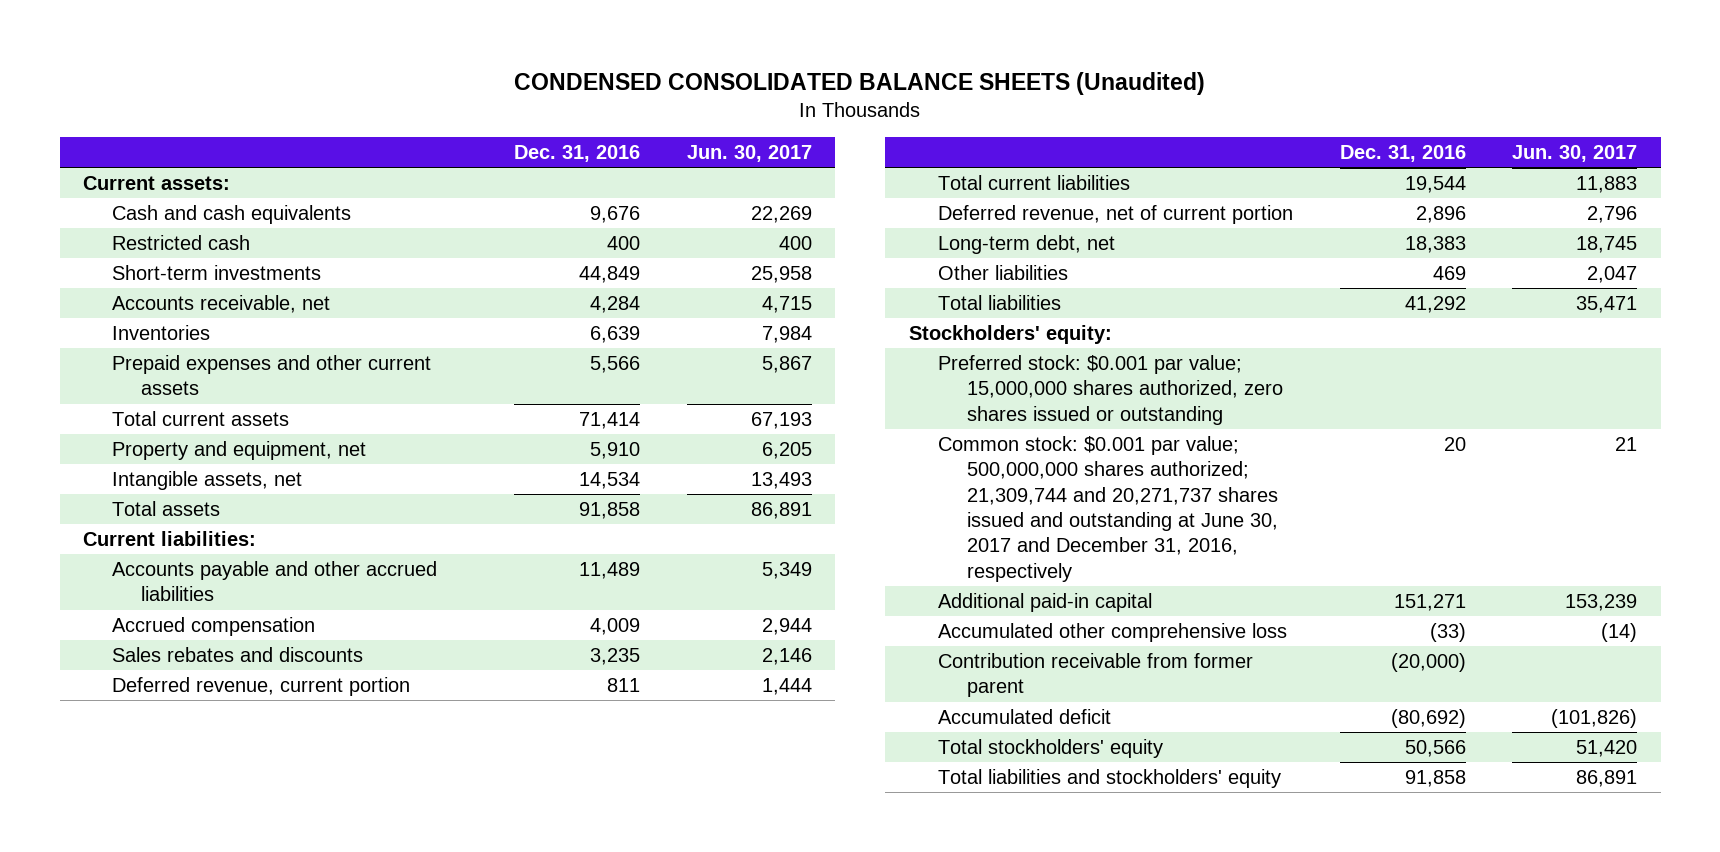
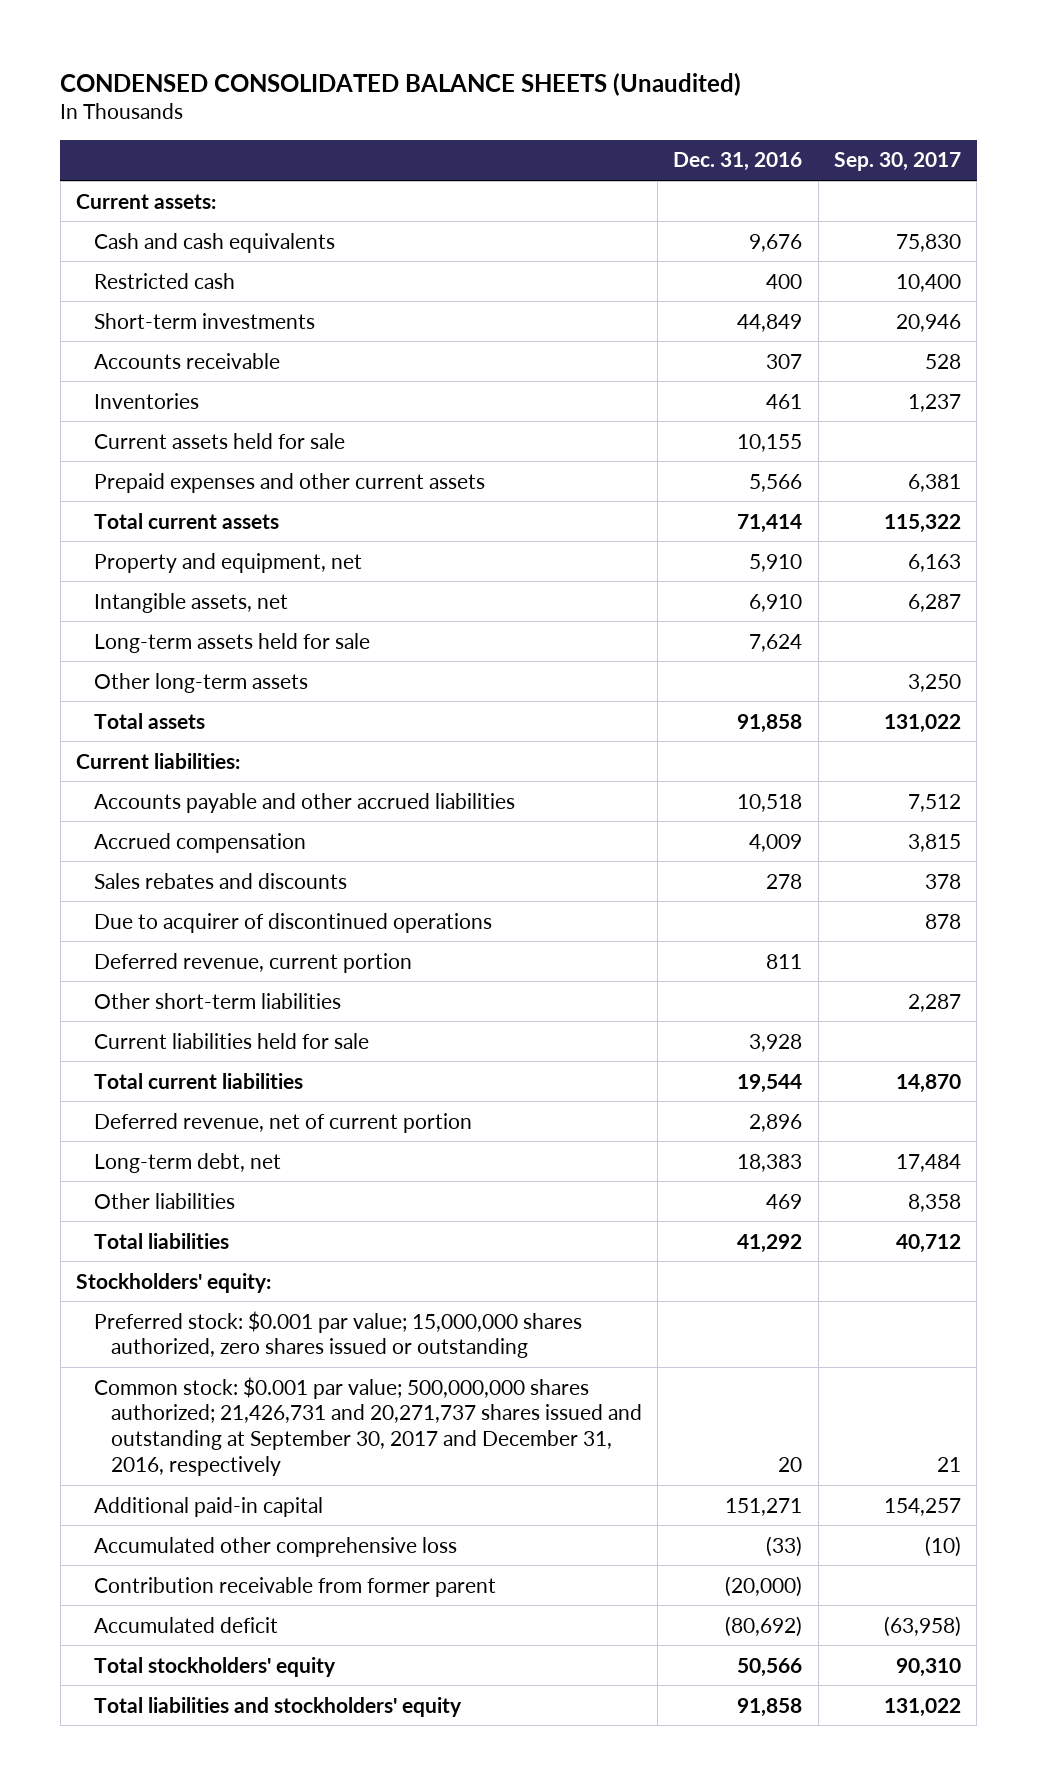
[686,145,812,163] Jun. 30, 2017 -> none
none -> [834,152,962,172] Sep. 30, 2017
[112,294,331,313] Accounts receivable, net -> [93,352,280,369] Accounts receivable
[589,295,640,313] 4,284 -> [766,353,803,369] 307
[589,325,640,343] 6,639 -> [766,393,803,409] 461
none -> [93,432,345,449] Current assets held for sale
[578,471,640,489] 14,534 -> [749,593,803,612] 6,910
none -> [93,632,370,653] Long-term assets held for sale
none -> [93,672,308,693] Other long-term assets
[578,561,640,579] 11,489 -> [737,793,803,812] 10,518
[589,647,640,665] 3,235 -> [766,873,803,889] 278
none -> [93,912,492,933] Due to acquirer of discontinued operations
none -> [93,992,341,1009] Other short-term liabilities
none -> [93,1032,369,1049] Current liabilities held for sale
[937,435,1278,582] Common stock: $0.001 par value; 500,000,000 shares authorized; 21,309,744 and 20,271,737 shares issued and outstanding at June 30, 2017 and December 31, 2016, respectively -> [93,1376,642,1477] Common stock: $0.001 par value; 500,000,000 shares authorized; 21,426,731 and 20,271,737 shares issued and outstanding at September 30, 2017 and December 31, 2016, respectively

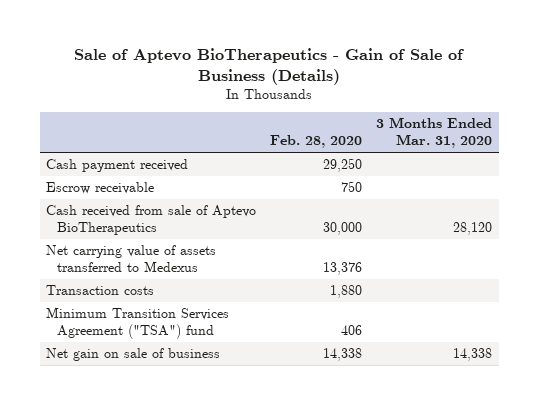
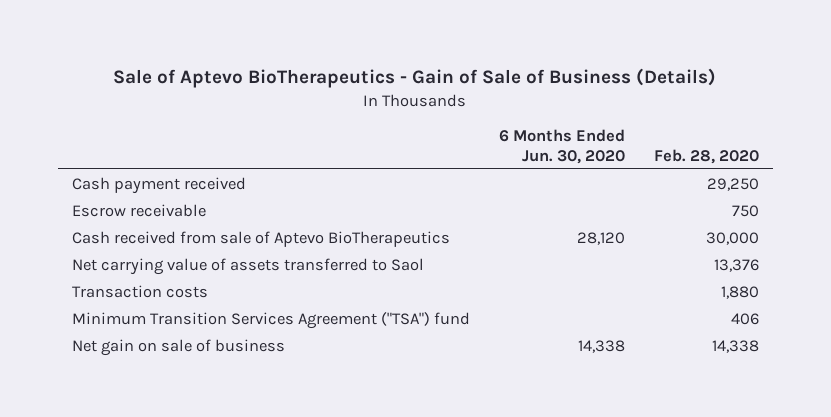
[375,117,492,149] 3 Months Ended Mar. 31, 2020 -> none
none -> [498,128,625,164] 6 Months Ended Jun. 30, 2020
[46,244,217,272] Net carrying value of assets transferred to Medexus -> [72,257,425,275] Net carrying value of assets transferred to Saol

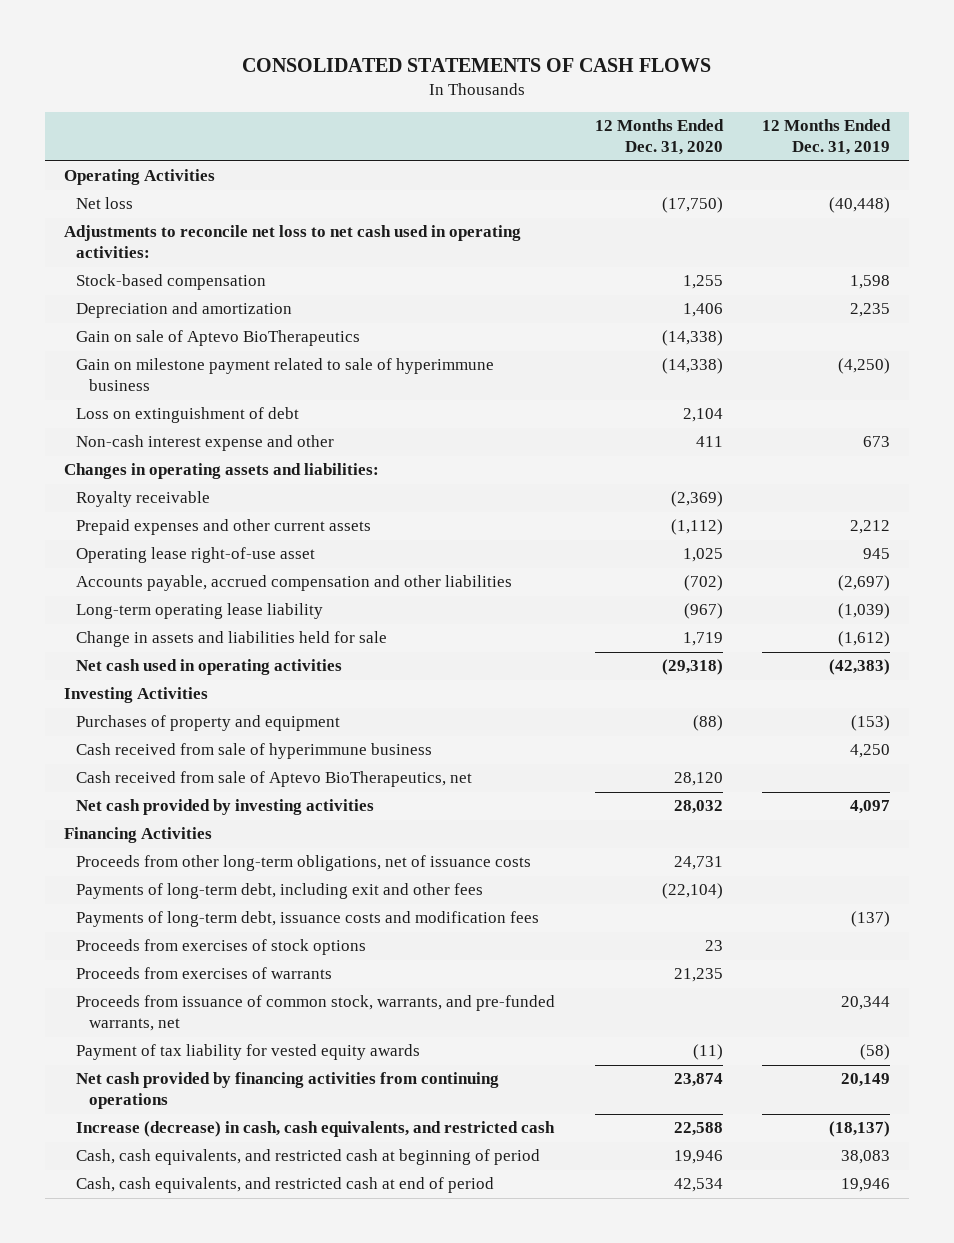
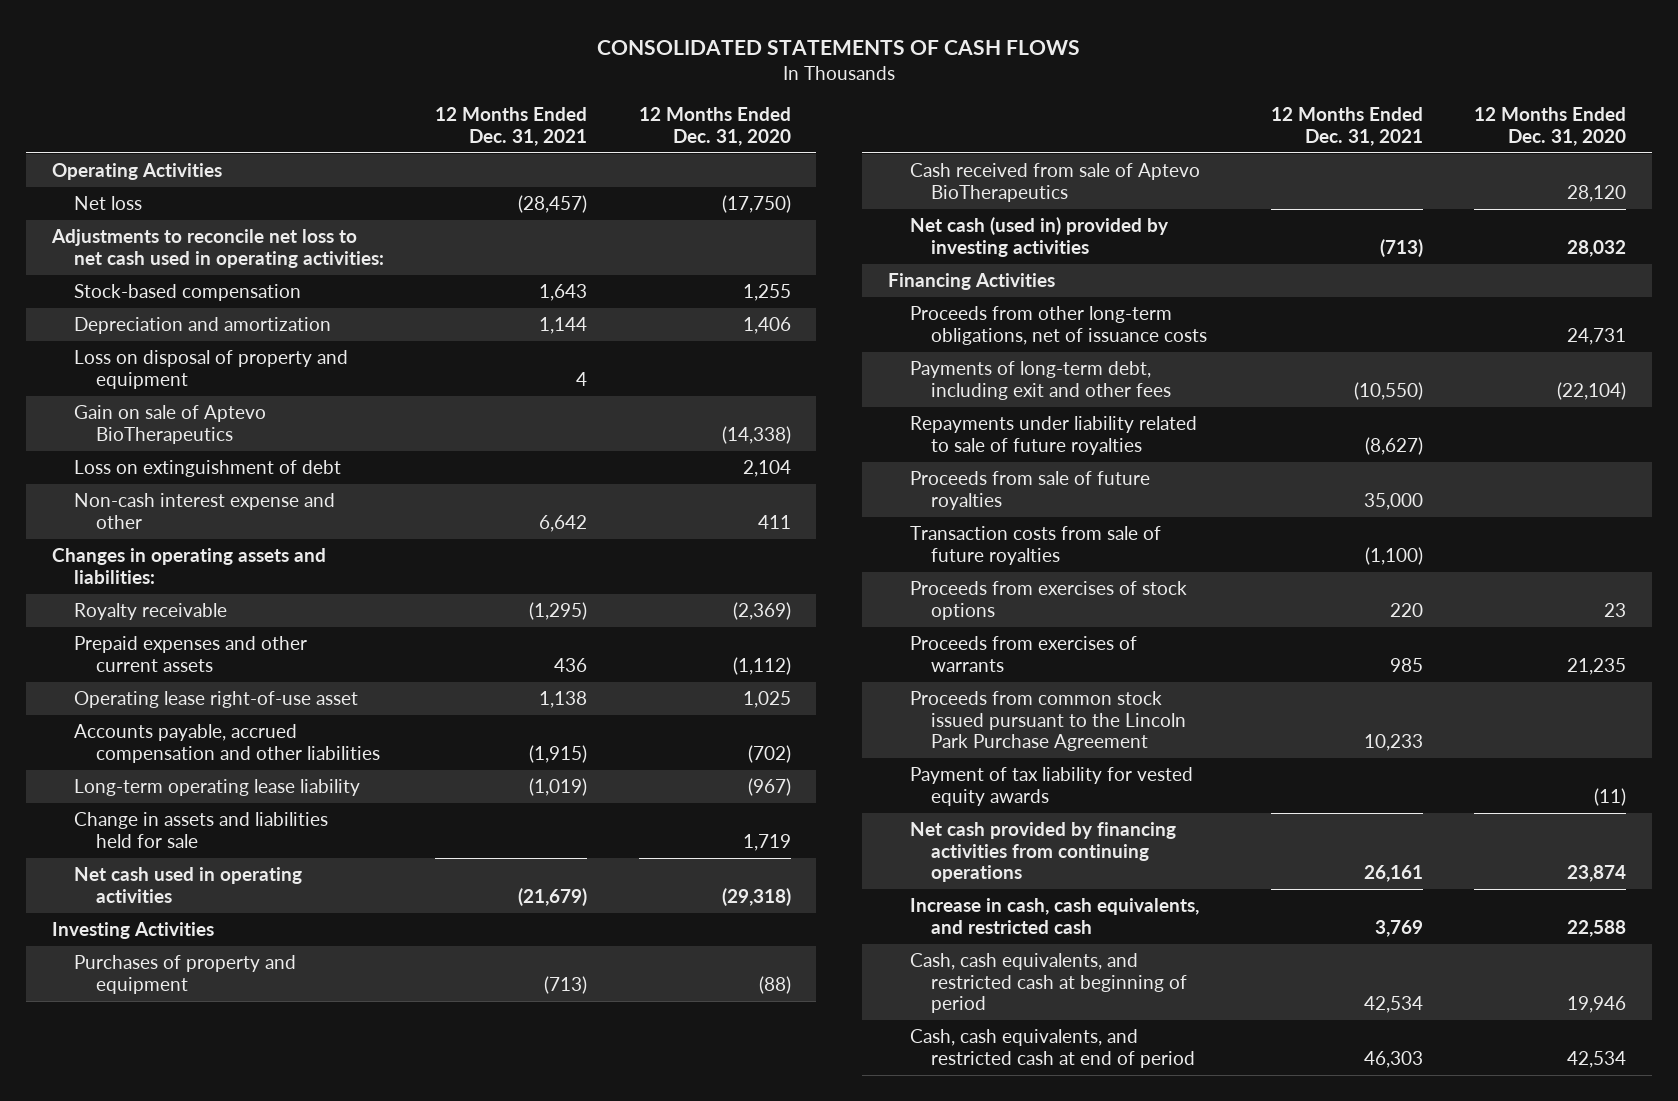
[761,119,891,156] 12 Months Ended Dec. 31, 2019 -> none
none -> [435,107,588,146] 12 Months Ended Dec. 31, 2021
none -> [73,350,348,389] Loss on disposal of property and equipment
[76,358,495,392] Gain on milestone payment related to sale of hyperimmune business -> none
[76,743,433,760] Cash received from sale of hyperimmune business -> none
[76,771,473,788] Cash received from sale of Aptevo BioTherapeutics, net -> [909,163,1200,202] Cash received from sale of Aptevo BioTherapeutics
[76,799,375,816] Net cash provided by investing activities -> [909,217,1169,257] Net cash (used in) provided by investing activities
[76,911,540,928] Payments of long-term debt, issuance costs and modification fees -> none
none -> [909,416,1197,455] Repayments under liability related to sale of future royalties
none -> [909,471,1150,510] Proceeds from sale of future royalties
none -> [909,526,1161,565] Transaction costs from sale of future royalties
[76,995,556,1032] Proceeds from issuance of common stock, warrants, and pre-funded warrants, net -> none
none -> [909,691,1187,752] Proceeds from common stock issued pursuant to the Lincoln Park Purchase Agreement
[76,1121,556,1138] Increase (decrease) in cash, cash equivalents, and restricted cash -> [909,898,1199,934] Increase in cash, cash equivalents, and restricted cash

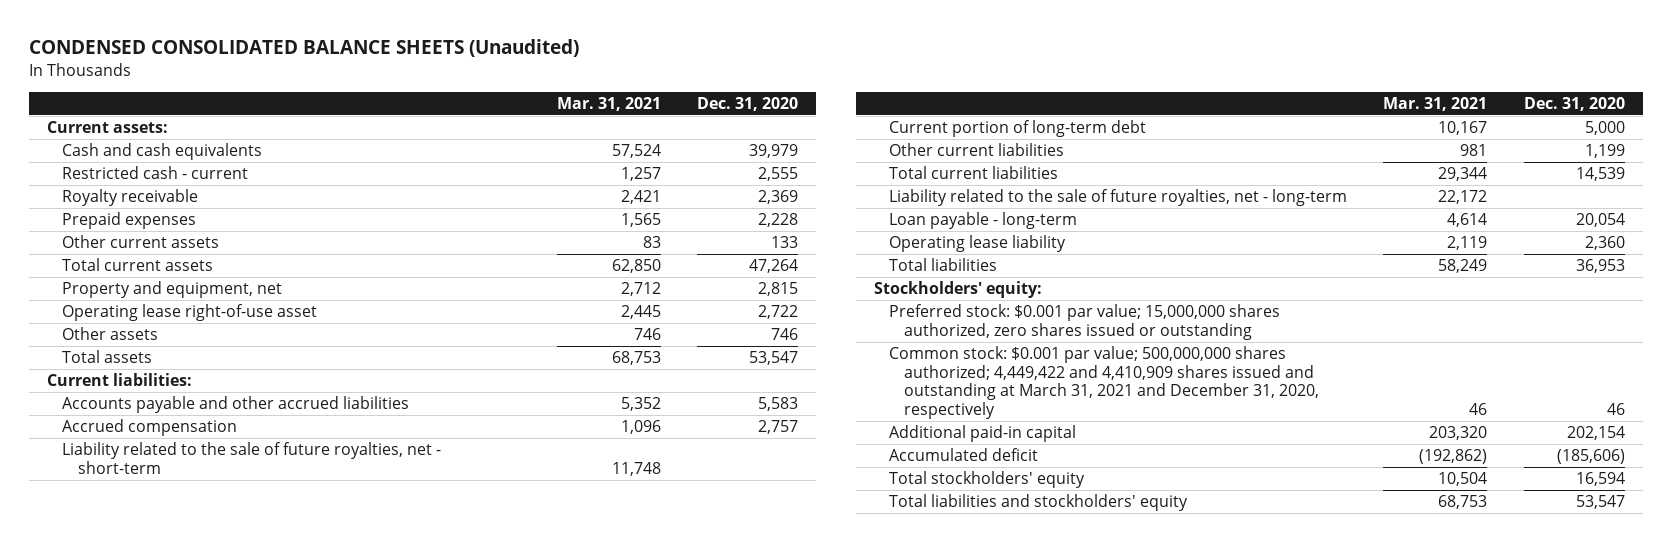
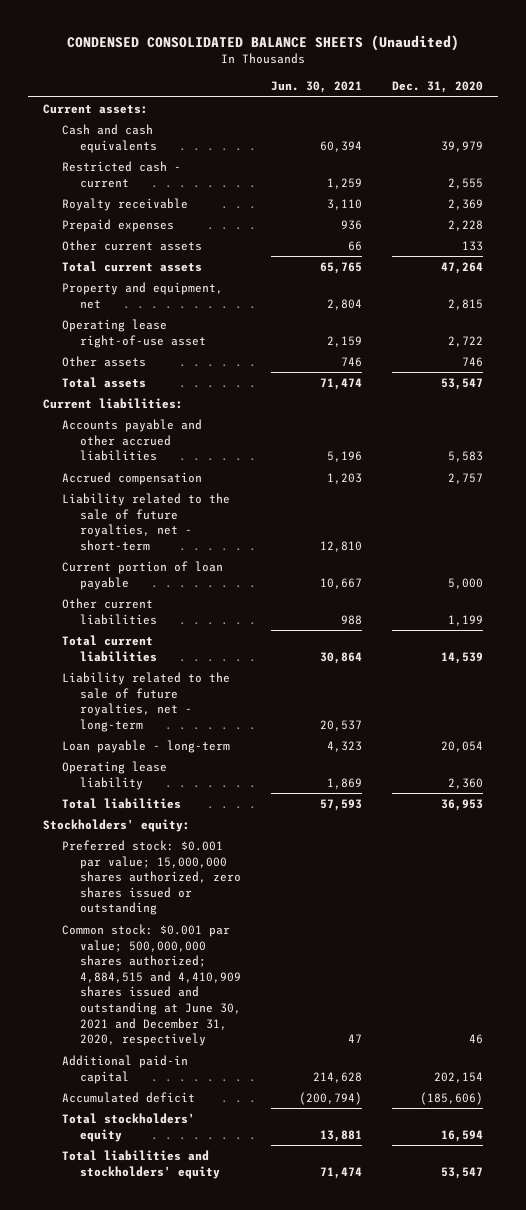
[556,97,661,112] Mar. 31, 2021 -> none
none -> [271,81,363,94] Jun. 30, 2021
[889,120,1147,138] Current portion of long-term debt -> [61,560,223,590] Current portion of loan payable
[889,346,1320,420] Common stock: $0.001 par value; 500,000,000 shares authorized; 4,449,422 and 4,410,909 shares issued and outstanding at March 31, 2021 and December 31, 2020, respectively -> [61,923,242,1047] Common stock: $0.001 par value; 500,000,000 shares authorized; 4,884,515 and 4,410,909 shares issued and outstanding at June 30, 2021 and December 31, 2020, respectively

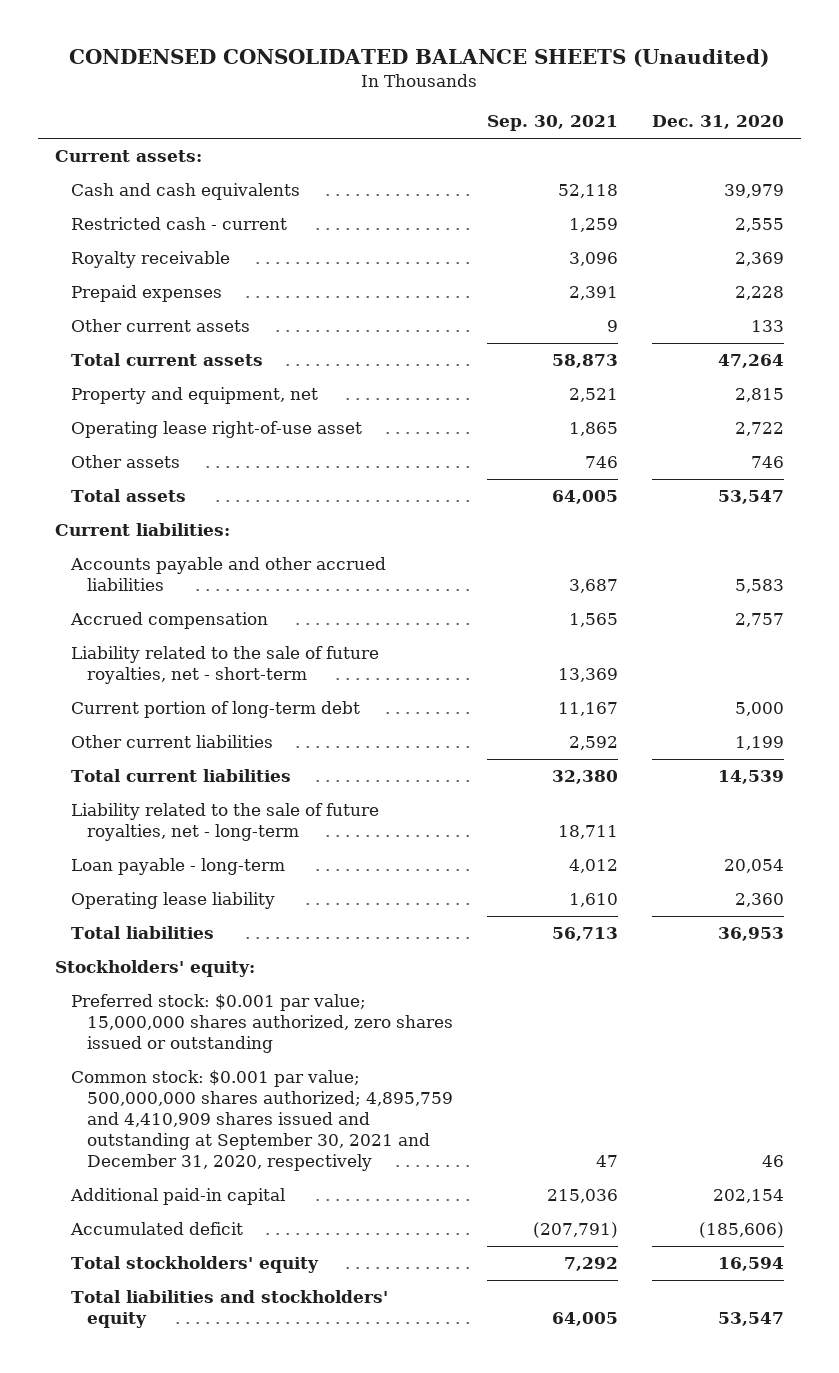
[271,81,363,94] Jun. 30, 2021 -> none
none -> [487,115,619,132] Sep. 30, 2021
[61,560,223,590] Current portion of loan payable -> [70,701,360,719] Current portion of long-term debt
[61,923,242,1047] Common stock: $0.001 par value; 500,000,000 shares authorized; 4,884,515 and 4,410,909 shares issued and outstanding at June 30, 2021 and December 31, 2020, respectively -> [70,1070,454,1172] Common stock: $0.001 par value; 500,000,000 shares authorized; 4,895,759 and 4,410,909 shares issued and outstanding at September 30, 2021 and December 31, 2020, respectively

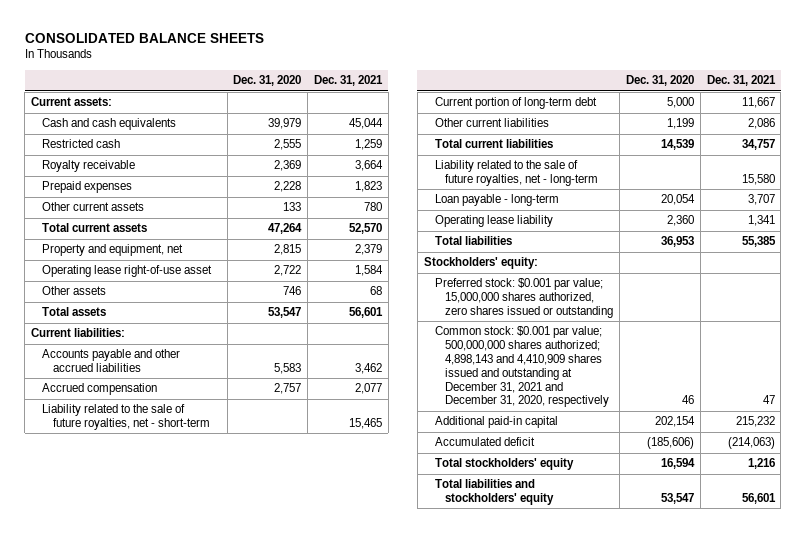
[69,49,770,68] CONDENSED CONSOLIDATED BALANCE SHEETS (Unaudited) -> [24,32,264,43] CONSOLIDATED BALANCE SHEETS
[487,115,619,132] Sep. 30, 2021 -> none
none -> [313,75,383,87] Dec. 31, 2021
[70,217,287,231] Restricted cash - current -> [41,139,120,149] Restricted cash
[70,1070,454,1172] Common stock: $0.001 par value; 500,000,000 shares authorized; 4,895,759 and 4,410,909 shares issued and outstanding at September 30, 2021 and December 31, 2020, respectively -> [434,326,610,408] Common stock: $0.001 par value; 500,000,000 shares authorized; 4,898,143 and 4,410,909 shares issued and outstanding at December 31, 2021 and December 31, 2020, respectively

